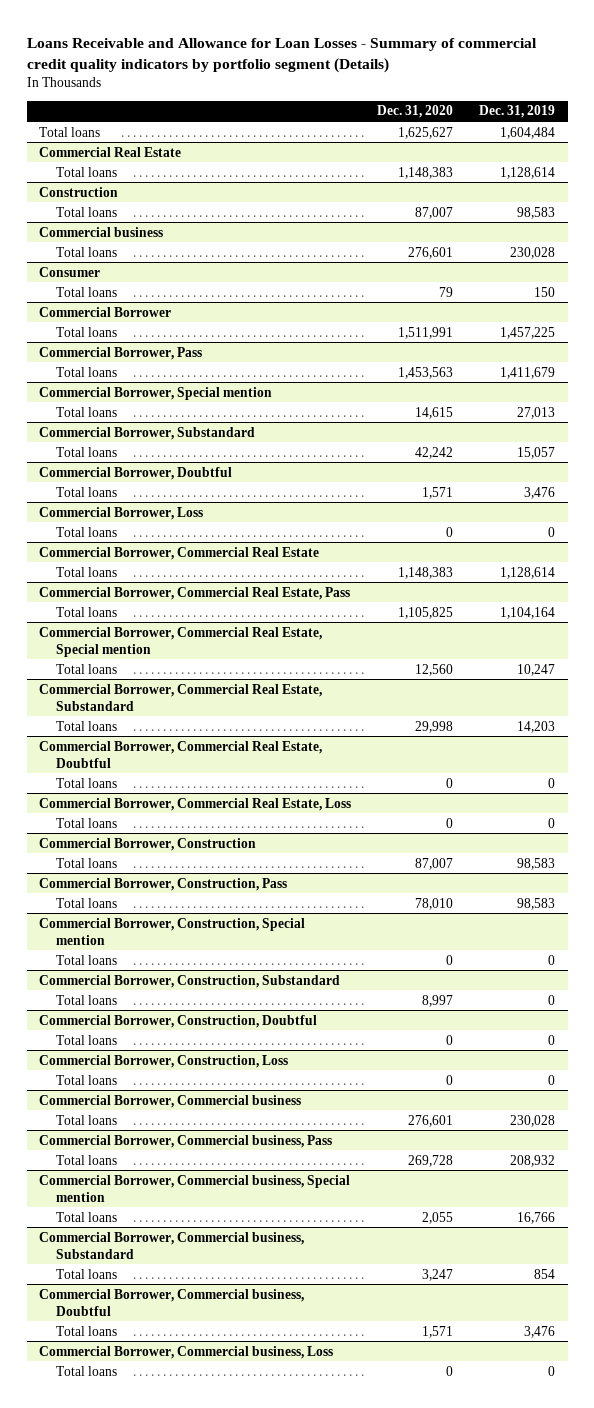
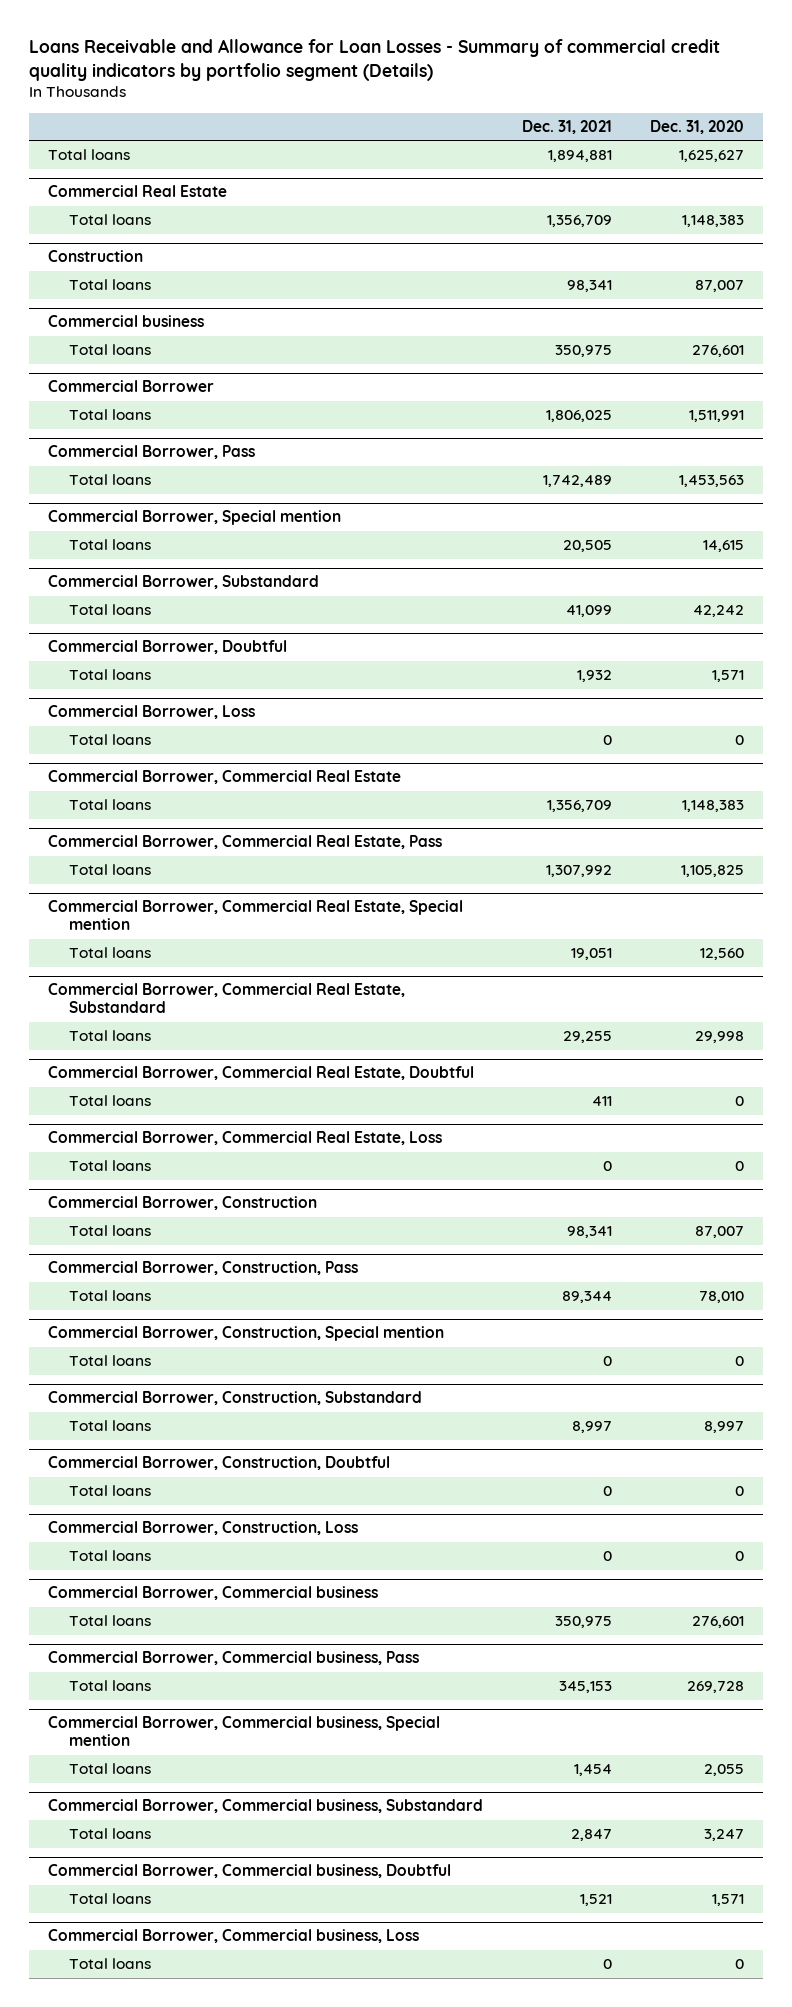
[478,105,555,119] Dec. 31, 2019 -> none
none -> [521,120,612,135] Dec. 31, 2021
[39,266,101,277] Consumer -> none
[56,286,118,297] Total loans -> none

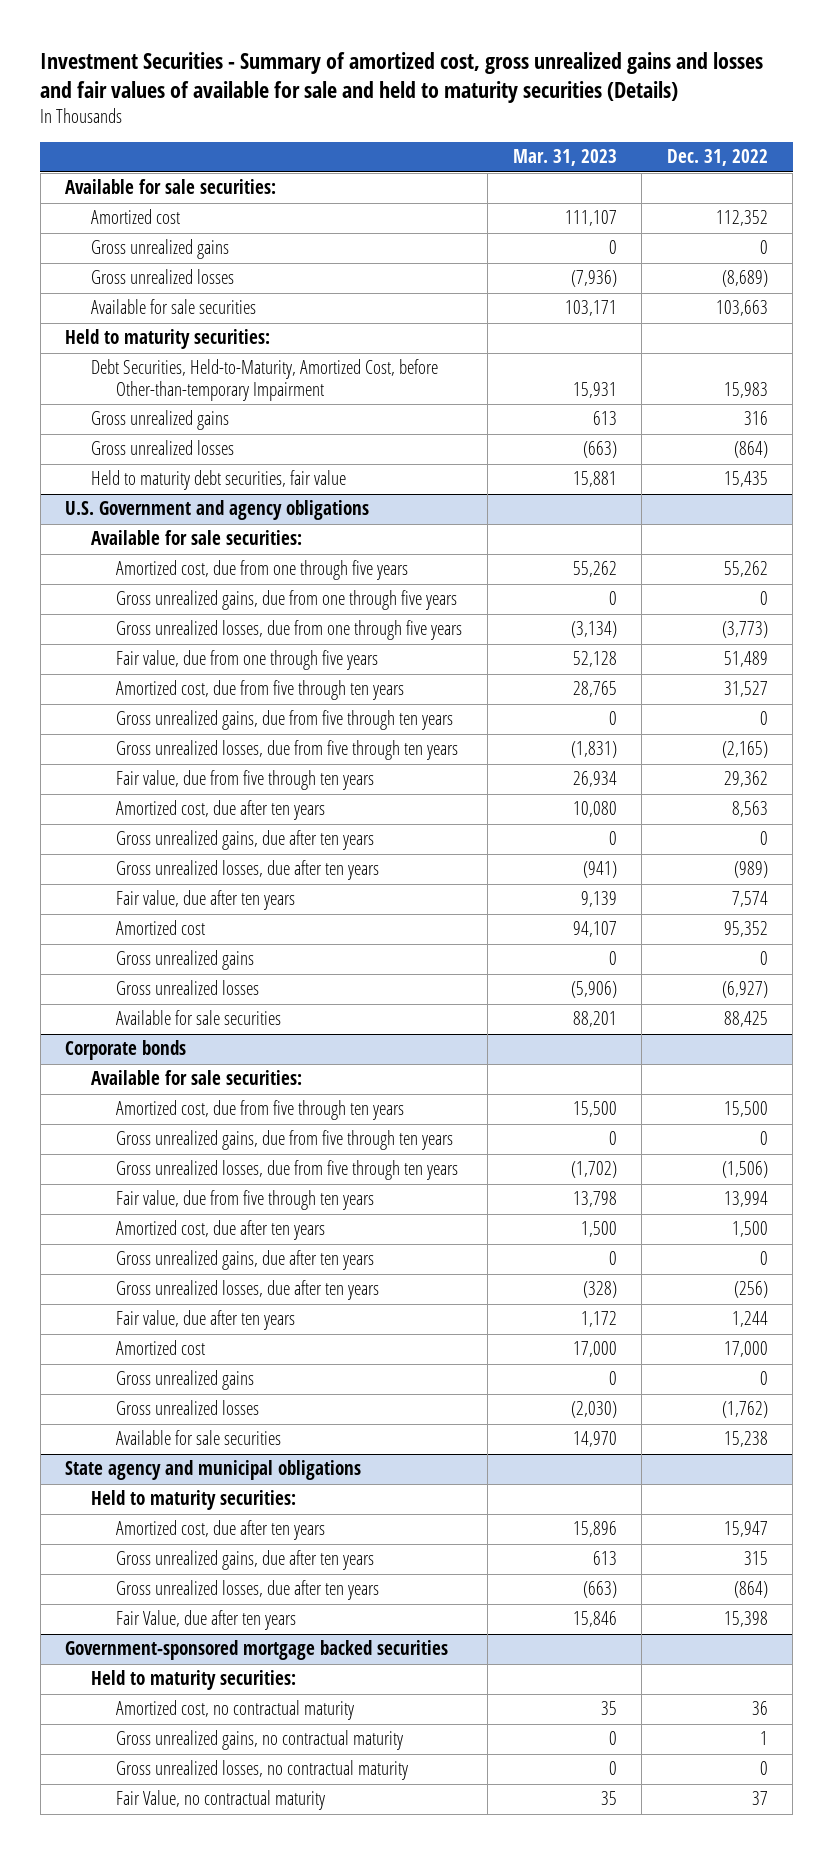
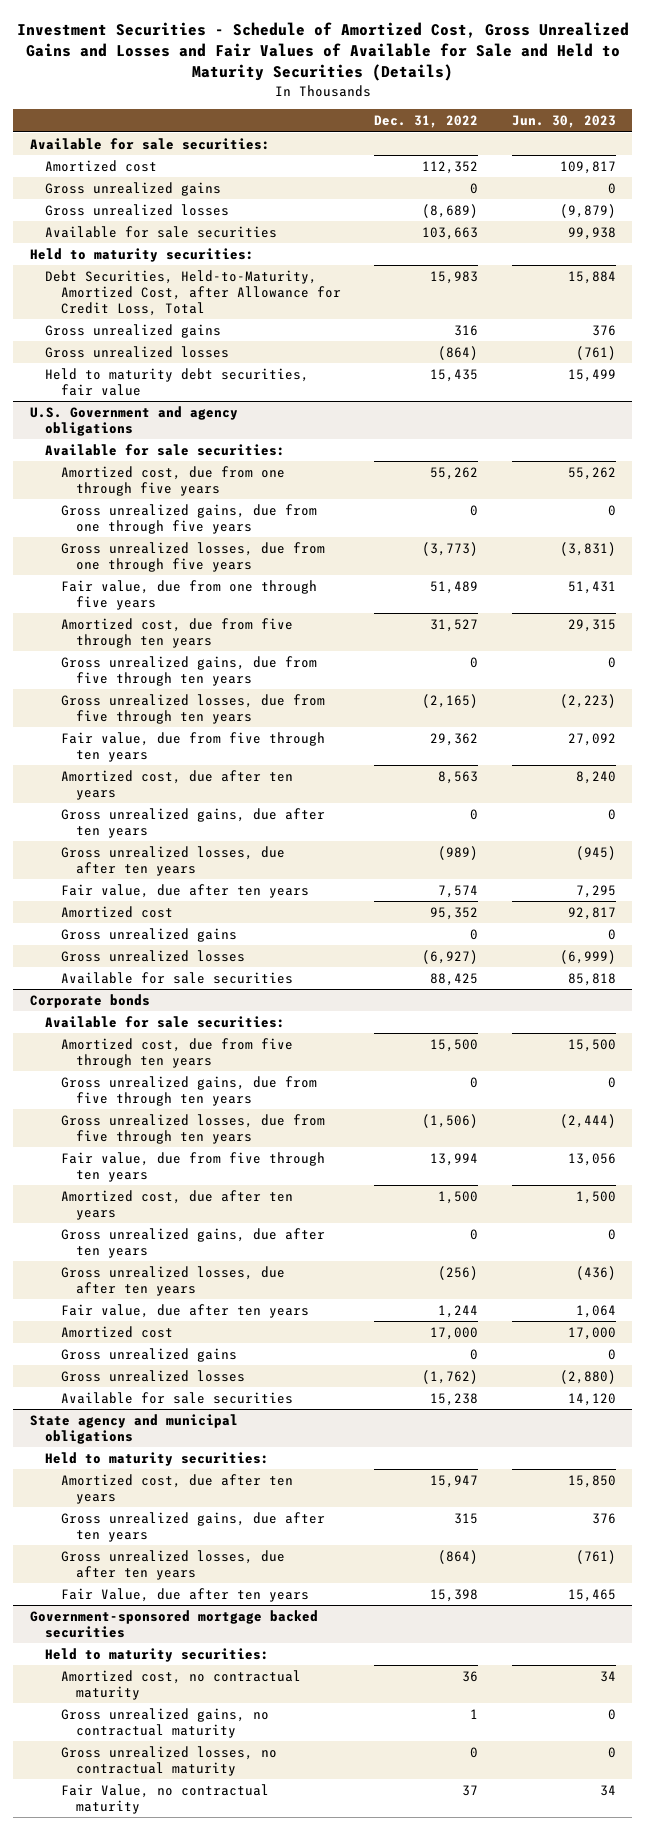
[40,52,764,104] Investment Securities - Summary of amortized cost, gross unrealized gains and losses and fair values of available for sale and held to maturity securities (Details) -> [16,21,629,82] Investment Securities - Schedule of Amortized Cost, Gross Unrealized Gains and Losses and Fair Values of Available for Sale and Held to Maturity Securities (Details)
[512,149,617,167] Mar. 31, 2023 -> none
none -> [511,115,616,129] Jun. 30, 2023
[90,359,438,402] Debt Securities, Held-to-Maturity, Amortized Cost, before Other-than-temporary Impairment -> [45,269,341,316] Debt Securities, Held-to-Maturity, Amortized Cost, after Allowance for Credit Loss, Total

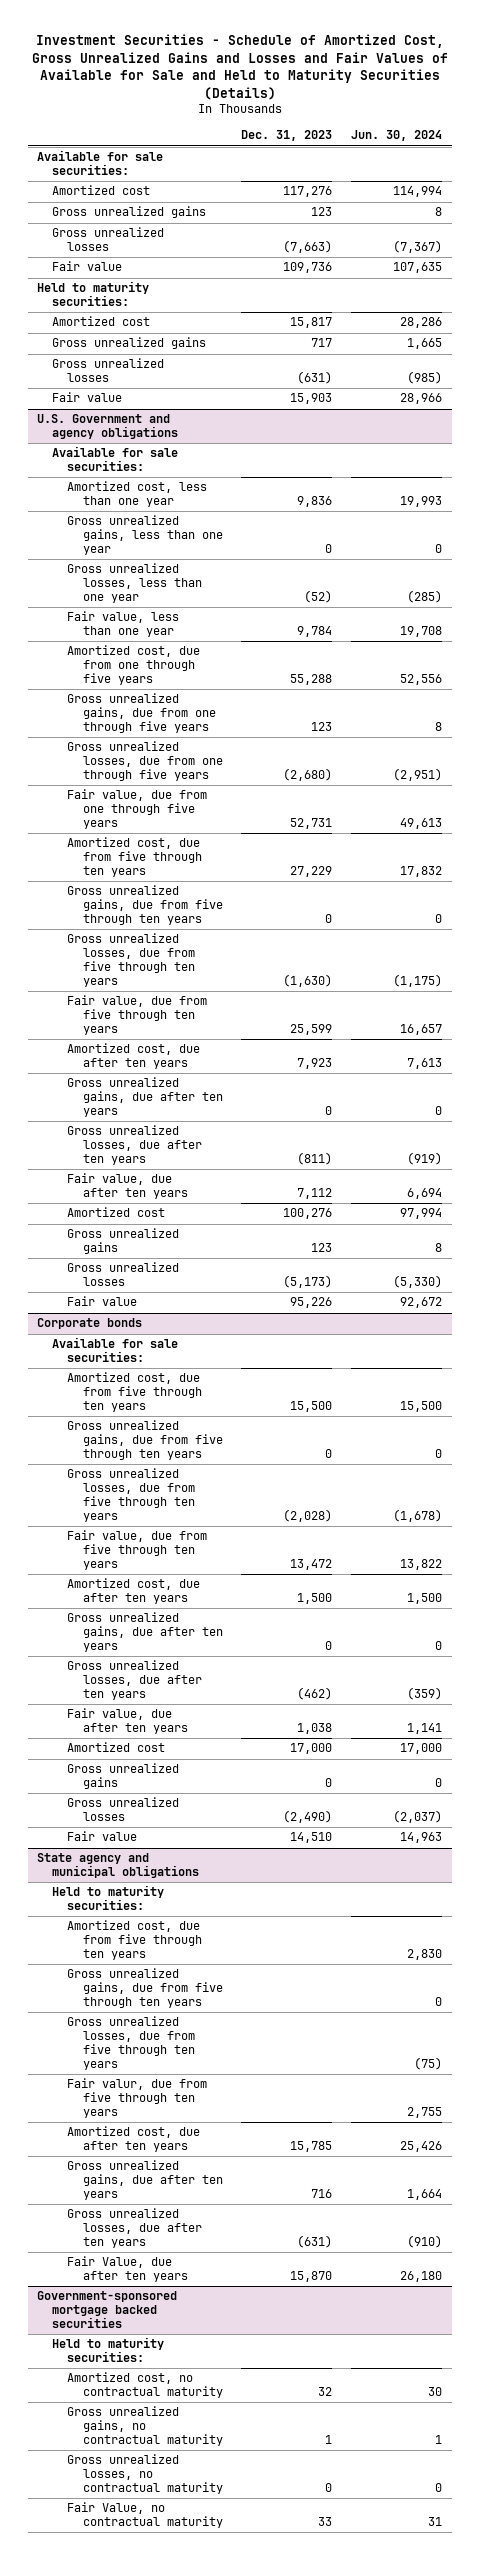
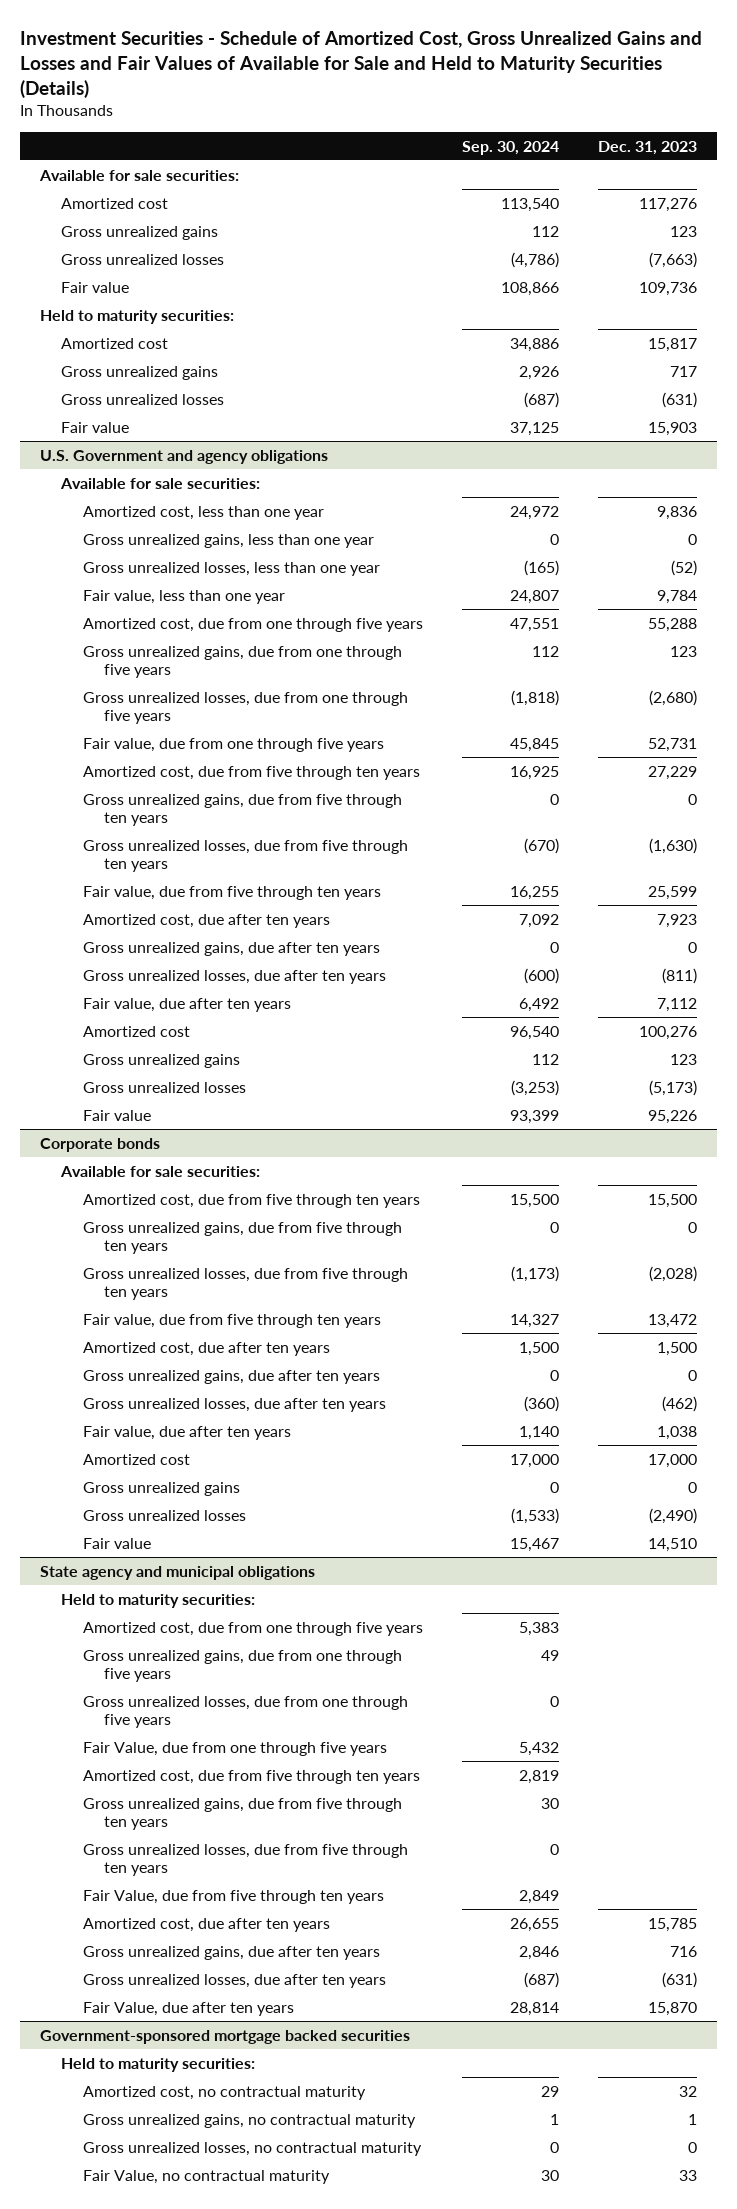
[351,130,443,142] Jun. 30, 2024 -> none
none -> [461,140,559,155] Sep. 30, 2024
none -> [82,1621,423,1636] Amortized cost, due from one through five years
none -> [82,1649,402,1682] Gross unrealized gains, due from one through five years
none -> [82,1695,408,1728] Gross unrealized losses, due from one through five years
none -> [82,1741,387,1756] Fair Value, due from one through five years
[67,2078,208,2118] Fair valur, due from five through ten years -> [82,1889,384,1904] Fair Value, due from five through ten years

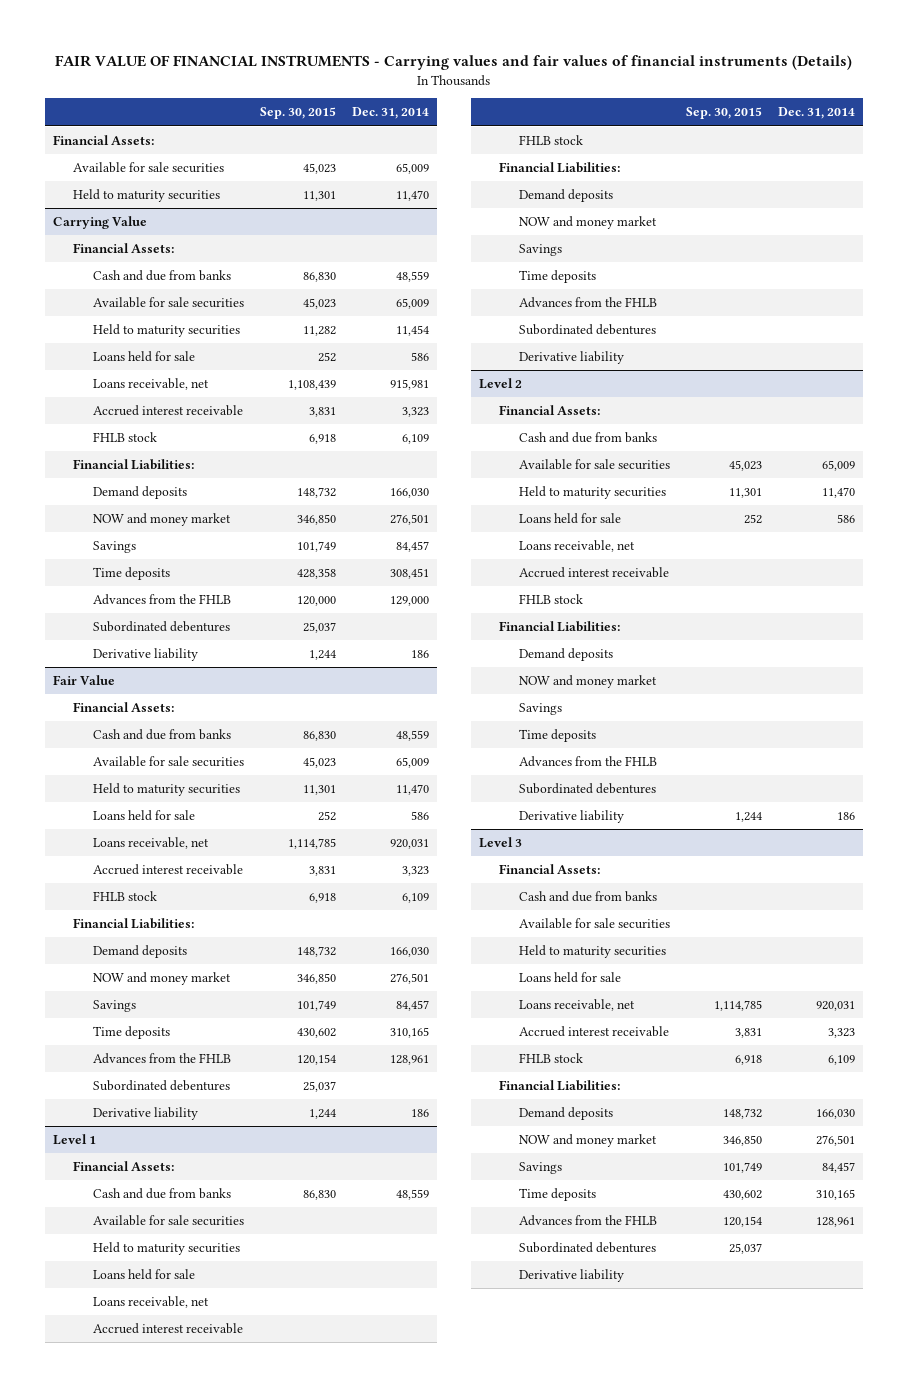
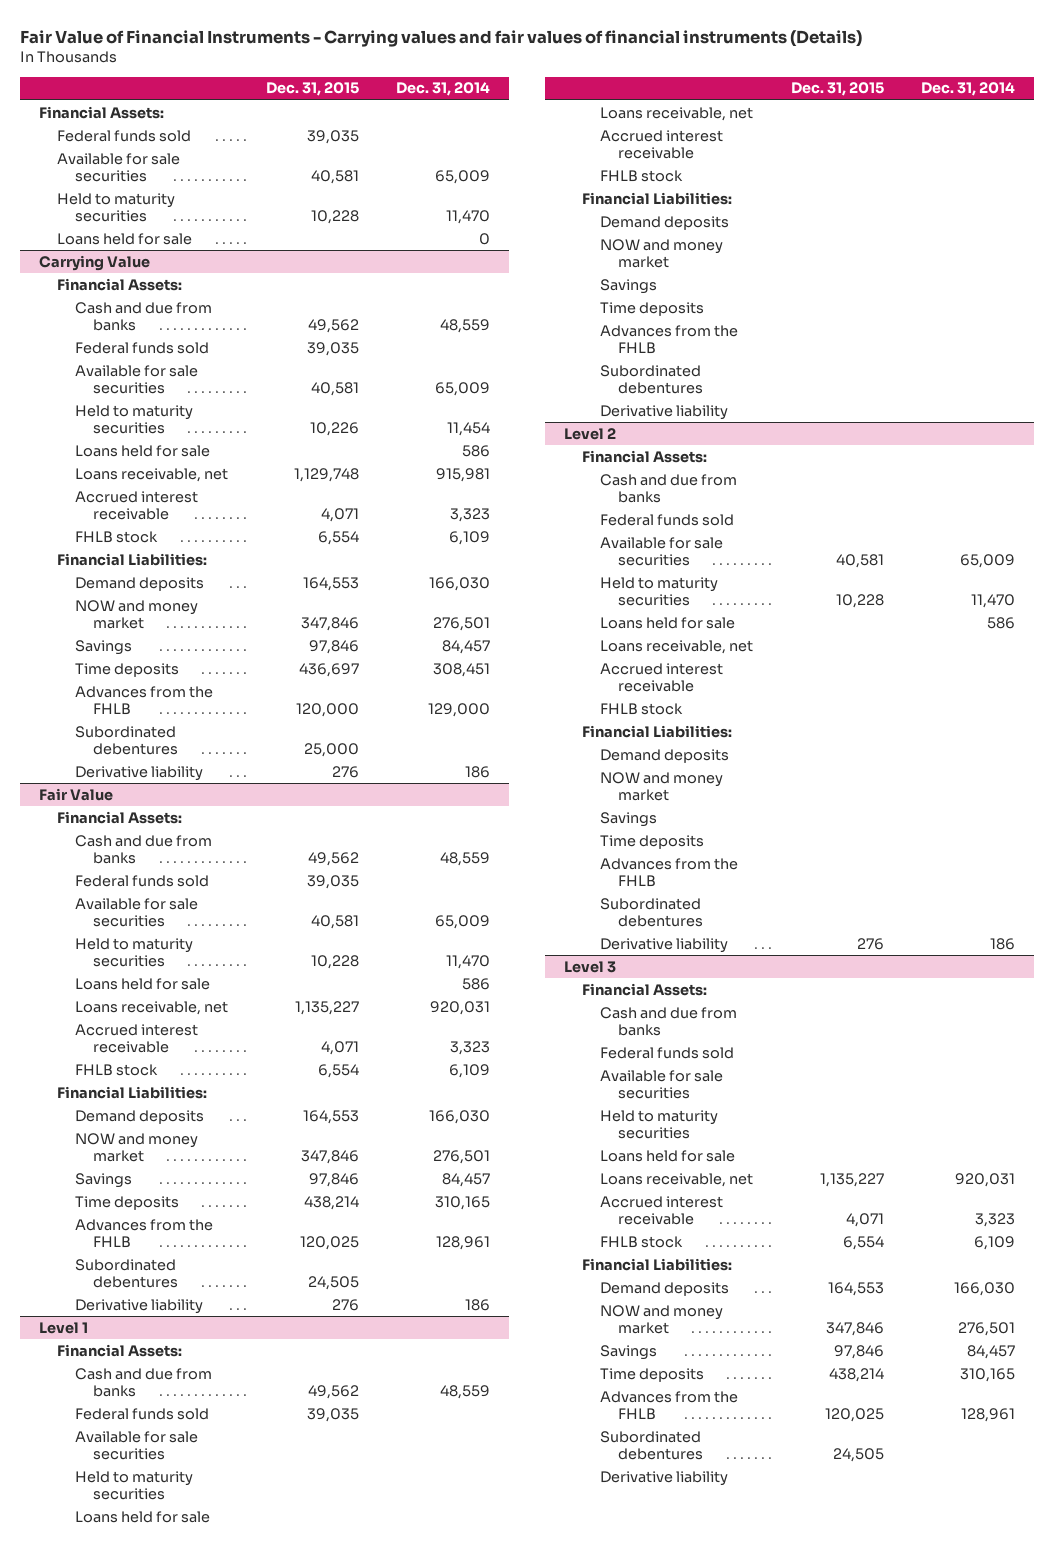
[55,55,853,71] FAIR VALUE OF FINANCIAL INSTRUMENTS - Carrying values and fair values of financial instruments (Details) -> [20,29,863,47] Fair Value of Financial Instruments - Carrying values and fair values of financial instruments (Details)
[260,107,337,120] Sep. 30, 2015 -> none
none -> [265,82,359,97] Dec. 31, 2015
none -> [57,129,192,142] Federal funds sold
none -> [57,232,193,245] Loans held for sale
none -> [74,341,209,354] Federal funds sold
none -> [74,874,209,887] Federal funds sold
none -> [74,1407,209,1420] Federal funds sold
none -> [599,513,734,526] Federal funds sold
none -> [599,1046,734,1059] Federal funds sold

